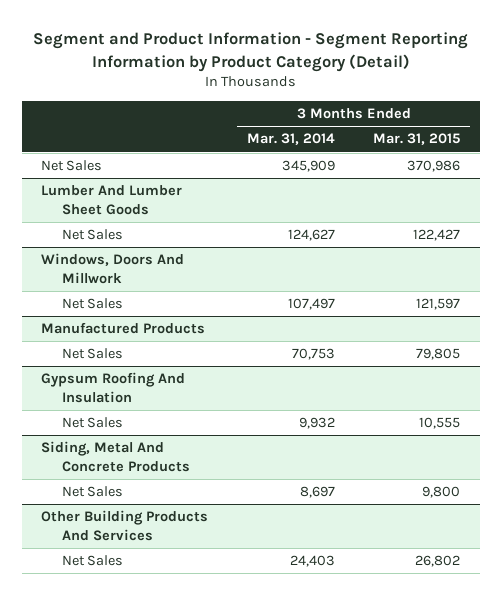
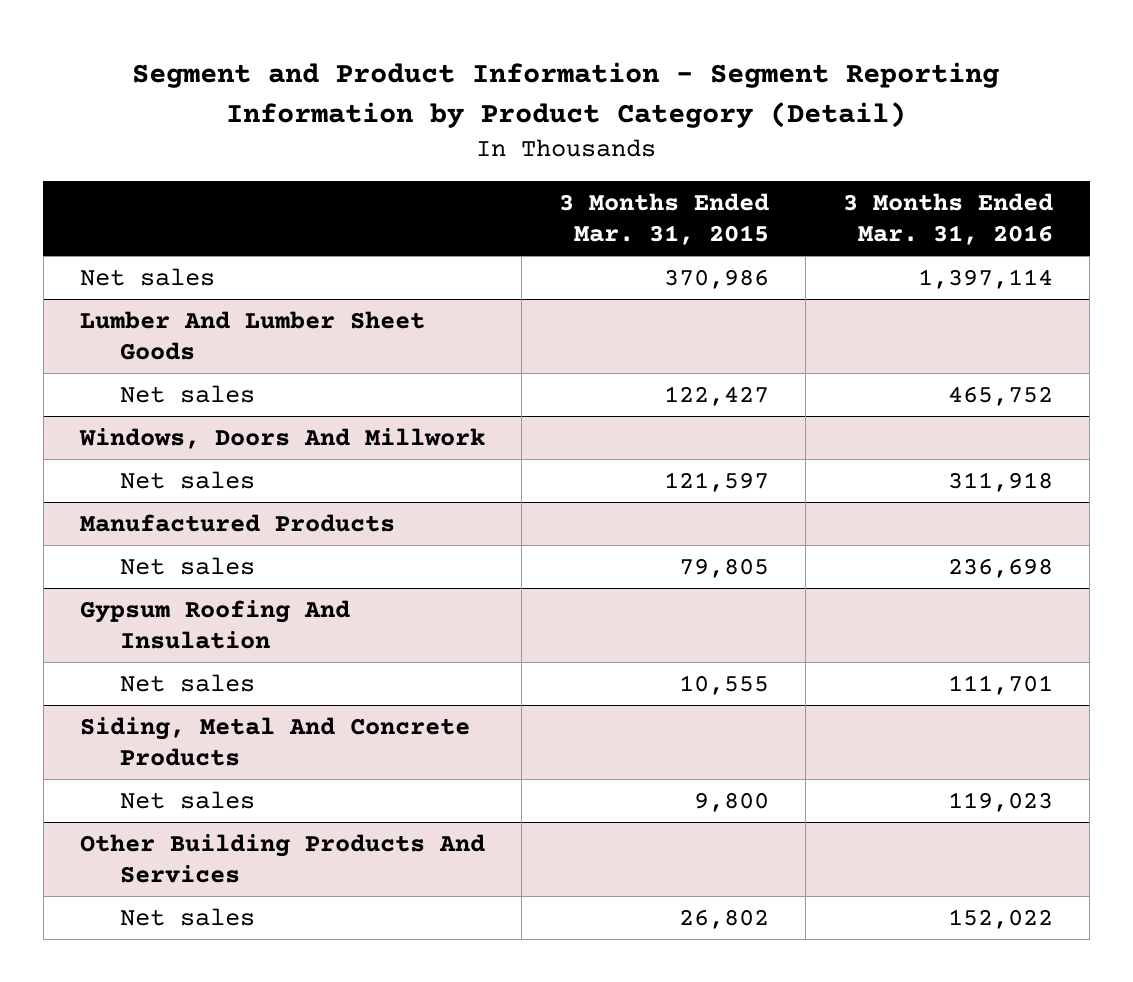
[246,133,335,146] Mar. 31, 2014 -> none
none -> [842,192,1053,246] 3 Months Ended Mar. 31, 2016
[41,160,103,172] Net Sales -> [80,267,216,286] Net sales
[62,229,124,241] Net Sales -> [119,384,255,403] Net sales
[62,298,124,310] Net Sales -> [119,470,255,489] Net sales
[62,348,124,360] Net Sales -> [119,556,255,575] Net sales
[62,417,124,429] Net Sales -> [119,673,255,692] Net sales
[62,486,124,498] Net Sales -> [119,790,255,809] Net sales
[62,555,124,567] Net Sales -> [119,907,255,926] Net sales

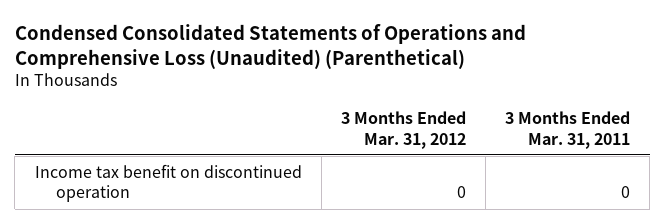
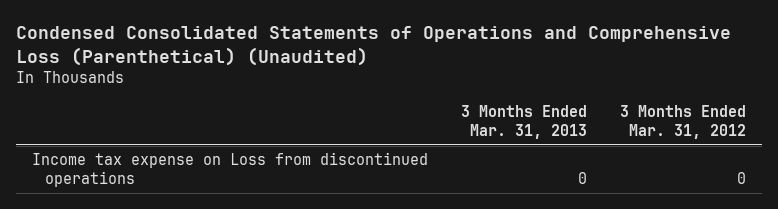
[14,23,526,69] Condensed Consolidated Statements of Operations and Comprehensive Loss (Unaudited) (Parenthetical) -> [15,26,731,66] Condensed Consolidated Statements of Operations and Comprehensive Loss (Parenthetical) (Unaudited)
[504,111,630,149] 3 Months Ended Mar. 31, 2011 -> none
none -> [461,105,588,140] 3 Months Ended Mar. 31, 2013
[34,164,302,203] Income tax benefit on discontinued operation -> [32,152,429,188] Income tax expense on Loss from discontinued operations

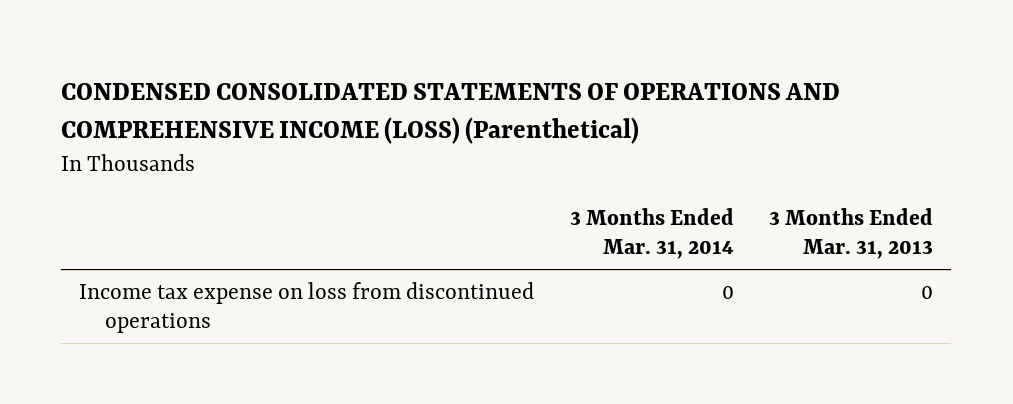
[15,26,731,66] Condensed Consolidated Statements of Operations and Comprehensive Loss (Parenthetical) (Unaudited) -> [61,82,841,144] CONDENSED CONSOLIDATED STATEMENTS OF OPERATIONS AND COMPREHENSIVE INCOME (LOSS) (Parenthetical)
[620,105,747,140] 3 Months Ended Mar. 31, 2012 -> none
none -> [569,207,734,260] 3 Months Ended Mar. 31, 2014
[32,152,429,188] Income tax expense on Loss from discontinued operations -> [79,282,535,334] Income tax expense on loss from discontinued operations

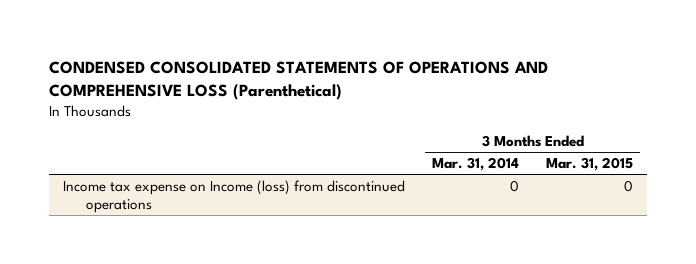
[61,82,841,144] CONDENSED CONSOLIDATED STATEMENTS OF OPERATIONS AND COMPREHENSIVE INCOME (LOSS) (Parenthetical) -> [49,60,549,100] CONDENSED CONSOLIDATED STATEMENTS OF OPERATIONS AND COMPREHENSIVE LOSS (Parenthetical)
[769,207,934,260] 3 Months Ended Mar. 31, 2013 -> none
none -> [546,157,634,172] Mar. 31, 2015
[79,282,535,334] Income tax expense on loss from discontinued operations -> [62,179,405,213] Income tax expense on Income (loss) from discontinued operations

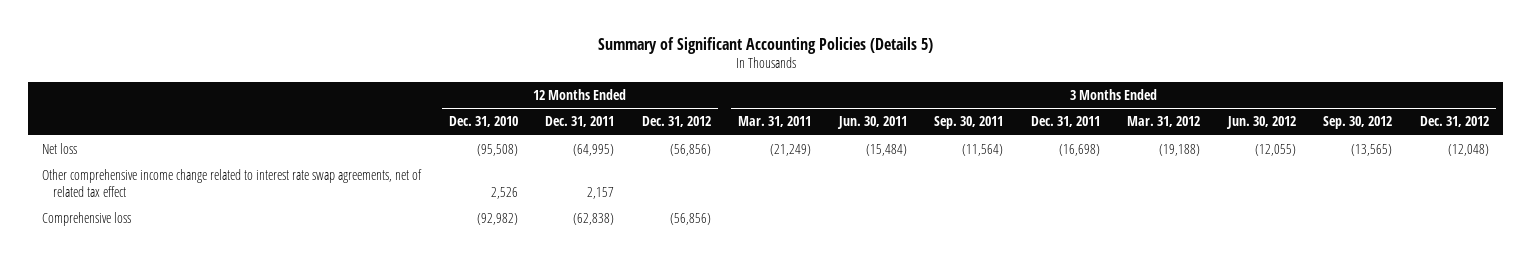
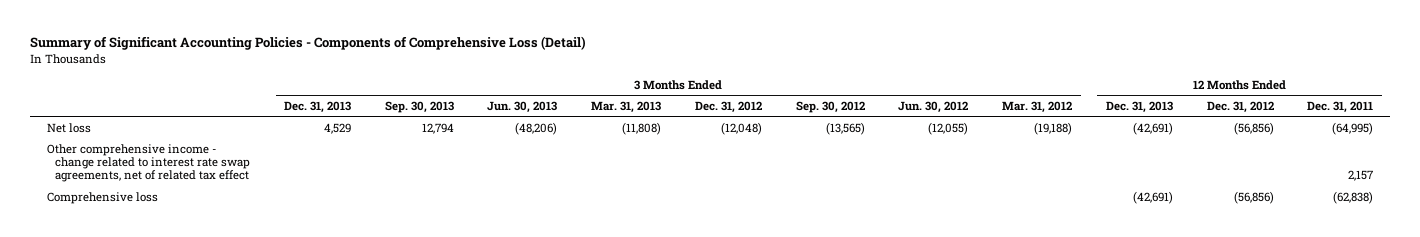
[597,36,933,54] Summary of Significant Accounting Policies (Details 5) -> [29,36,586,51] Summary of Significant Accounting Policies - Components of Comprehensive Loss (Detail)
[448,116,518,128] Dec. 31, 2010 -> none
[738,116,812,128] Mar. 31, 2011 -> none
[836,116,907,130] Jun. 30, 2011 -> none
[934,116,1004,130] Sep. 30, 2011 -> none
[1030,116,1100,128] Dec. 31, 2011 -> none
none -> [283,100,351,113] Dec. 31, 2013
none -> [384,100,454,113] Sep. 30, 2013
none -> [487,100,558,113] Jun. 30, 2013
none -> [591,100,662,113] Mar. 31, 2013
none -> [1105,100,1173,113] Dec. 31, 2013
[42,169,423,197] Other comprehensive income change related to interest rate swap agreements, net of related tax effect -> [46,143,251,183] Other comprehensive income - change related to interest rate swap agreements, net of related tax effect

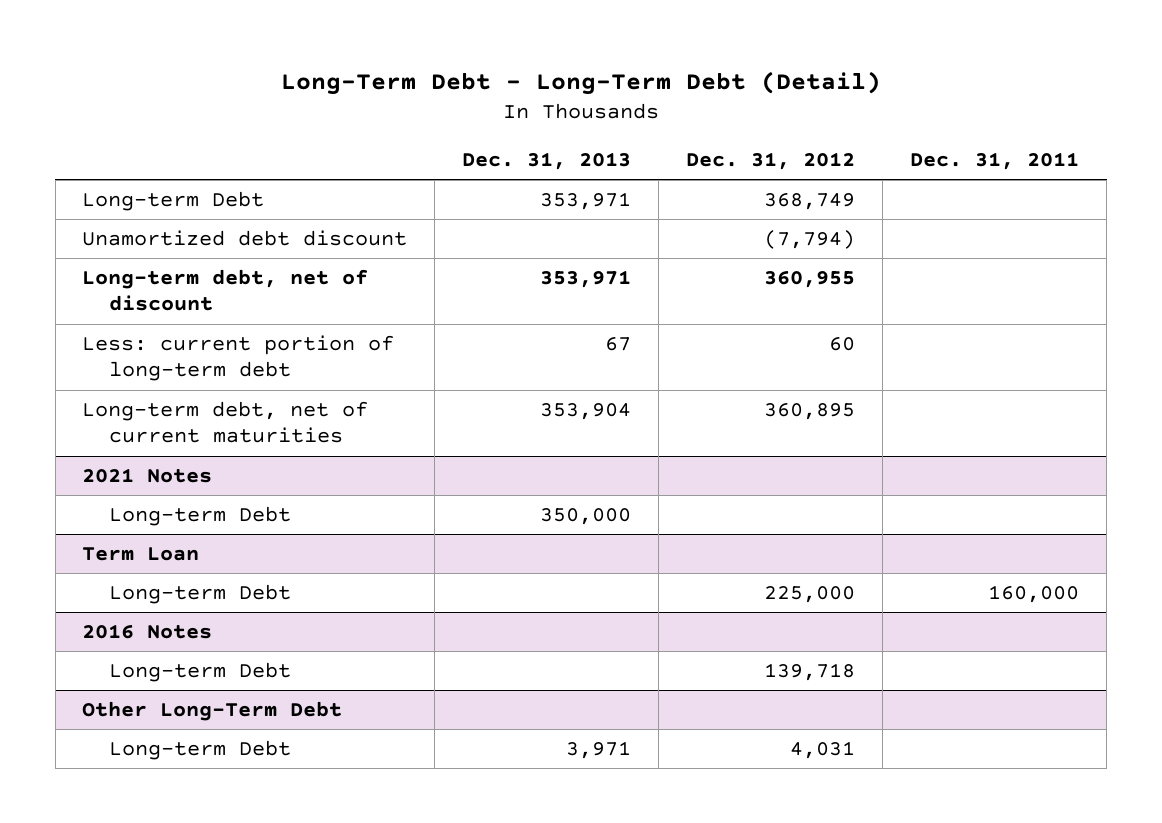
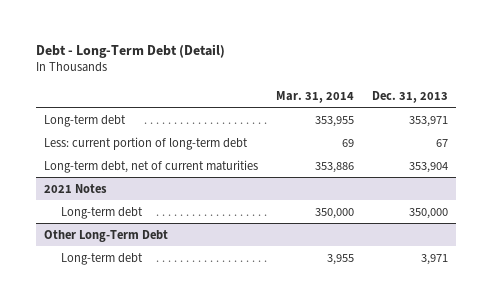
[280,70,881,95] Long-Term Debt - Long-Term Debt (Detail) -> [35,43,225,58] Debt - Long-Term Debt (Detail)
[686,152,856,171] Dec. 31, 2012 -> none
[910,152,1080,171] Dec. 31, 2011 -> none
none -> [275,90,354,103] Mar. 31, 2014
[82,190,265,211] Long-term Debt -> none
[82,229,408,246] Unamortized debt discount -> none
[82,268,369,312] Long-term debt, net of discount -> [44,114,127,127] Long-term debt
[82,546,200,561] Term Loan -> none
[108,583,291,604] Long-term Debt -> none
[82,623,213,639] 2016 Notes -> none
[108,661,291,682] Long-term Debt -> none
[108,505,291,526] Long-term Debt -> [61,206,144,219] Long-term debt
[108,739,291,760] Long-term Debt -> [61,252,144,265] Long-term debt

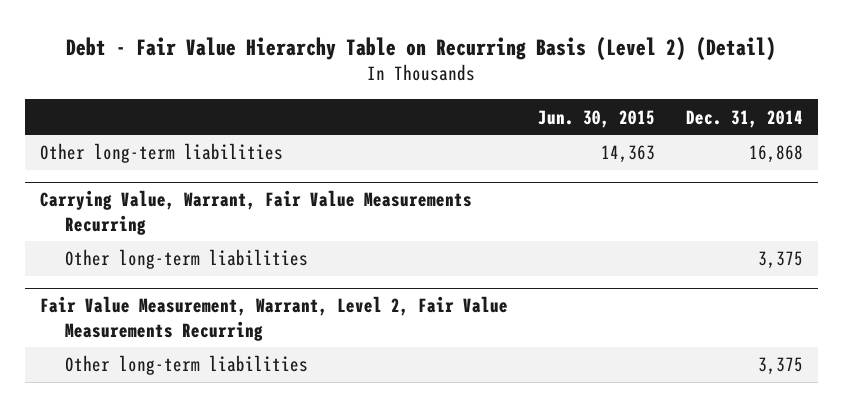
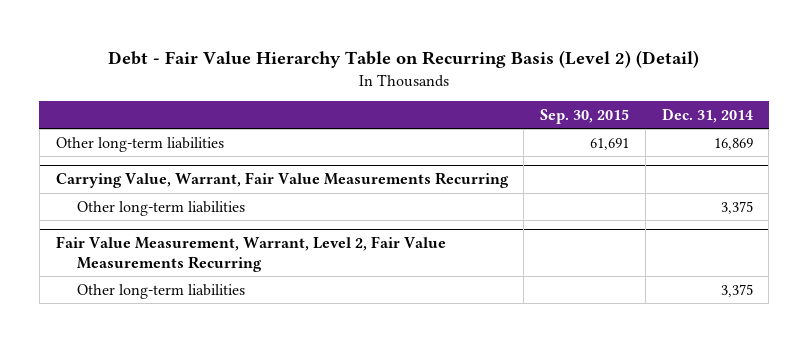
[538,109,656,128] Jun. 30, 2015 -> none
none -> [540,109,630,125] Sep. 30, 2015
[748,145,803,164] 16,868 -> [713,137,753,150] 16,869

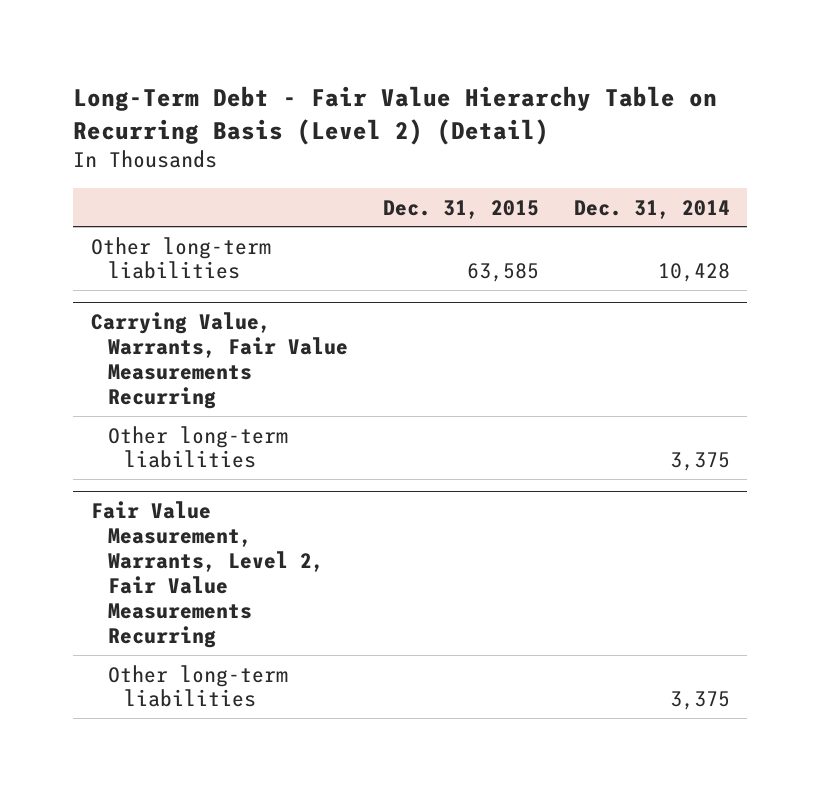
[108,50,700,69] Debt - Fair Value Hierarchy Table on Recurring Basis (Level 2) (Detail) -> [73,86,718,145] Long-Term Debt - Fair Value Hierarchy Table on Recurring Basis (Level 2) (Detail)
[540,109,630,125] Sep. 30, 2015 -> none
none -> [382,199,539,219] Dec. 31, 2015
[713,137,753,150] 16,869 -> [657,263,730,283] 10,428
[55,172,509,189] Carrying Value, Warrant, Fair Value Measurements Recurring -> [90,312,348,409] Carrying Value, Warrants, Fair Value Measurements Recurring
[55,236,446,272] Fair Value Measurement, Warrant, Level 2, Fair Value Measurements Recurring -> [90,501,324,648] Fair Value Measurement, Warrants, Level 2, Fair Value Measurements Recurring

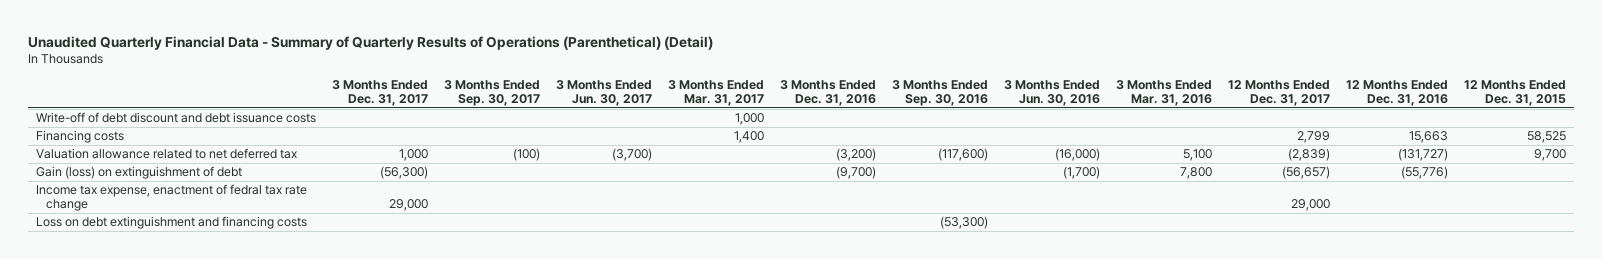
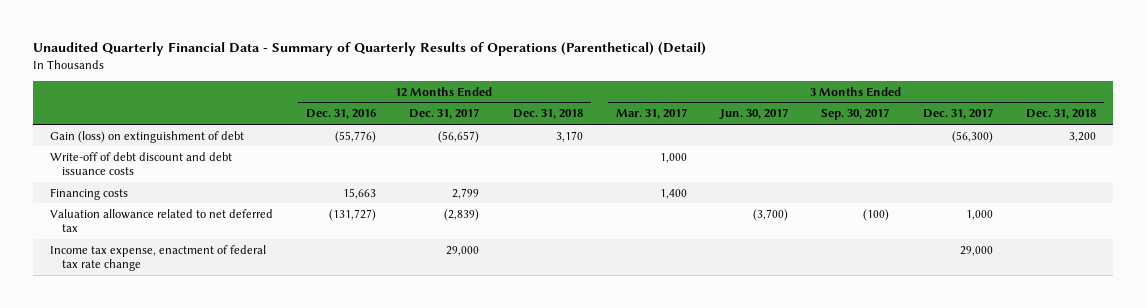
[779,80,876,107] 3 Months Ended Dec. 31, 2016 -> none
[891,80,988,107] 3 Months Ended Sep. 30, 2016 -> none
[1004,80,1101,107] 3 Months Ended Jun. 30, 2016 -> none
[1116,80,1213,107] 3 Months Ended Mar. 31, 2016 -> none
[1464,80,1567,107] 12 Months Ended Dec. 31, 2015 -> none
none -> [512,109,583,120] Dec. 31, 2018
none -> [1026,109,1097,120] Dec. 31, 2018
[35,166,242,180] Gain (loss) on extinguishment of debt -> [49,130,244,143] Gain (loss) on extinguishment of debt
[35,216,307,230] Loss on debt extinguishment and financing costs -> none
[35,184,307,212] Income tax expense, enactment of fedral tax rate change -> [49,244,266,272] Income tax expense, enactment of federal tax rate change

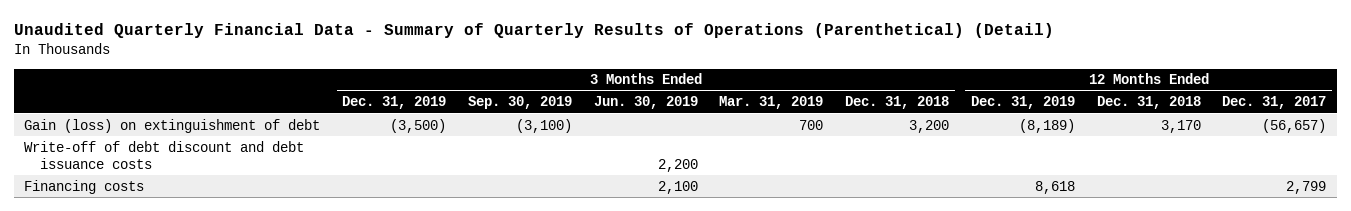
[306,109,377,120] Dec. 31, 2016 -> none
[615,108,687,120] Mar. 31, 2017 -> none
[719,108,789,121] Jun. 30, 2017 -> none
[821,108,890,121] Sep. 30, 2017 -> none
[922,108,993,120] Dec. 31, 2017 -> none
none -> [342,96,447,110] Dec. 31, 2019
none -> [467,96,572,110] Sep. 30, 2019
none -> [593,96,698,110] Jun. 30, 2019
none -> [719,96,824,110] Mar. 31, 2019
none -> [970,96,1075,110] Dec. 31, 2019
[49,208,273,233] Valuation allowance related to net deferred tax -> none
[49,244,266,272] Income tax expense, enactment of federal tax rate change -> none

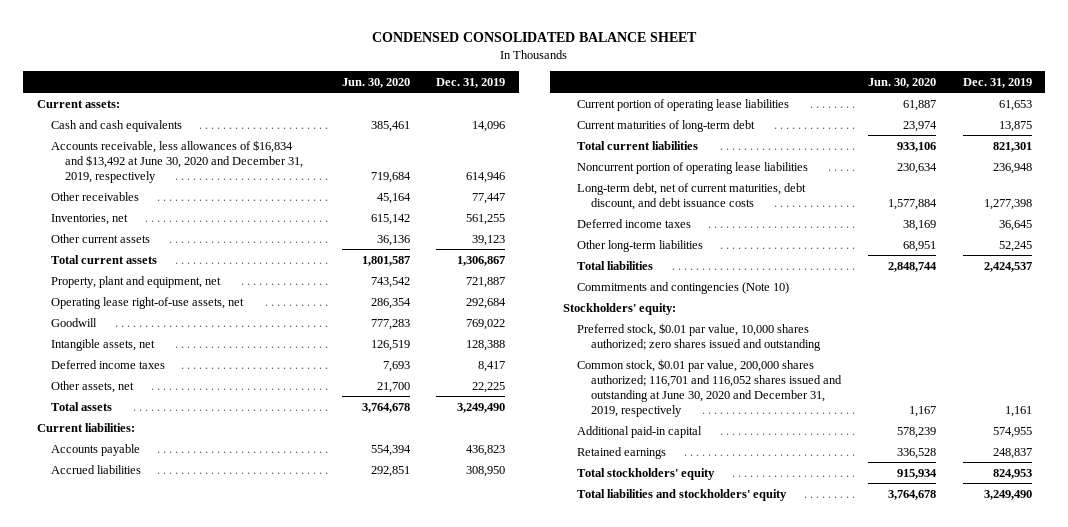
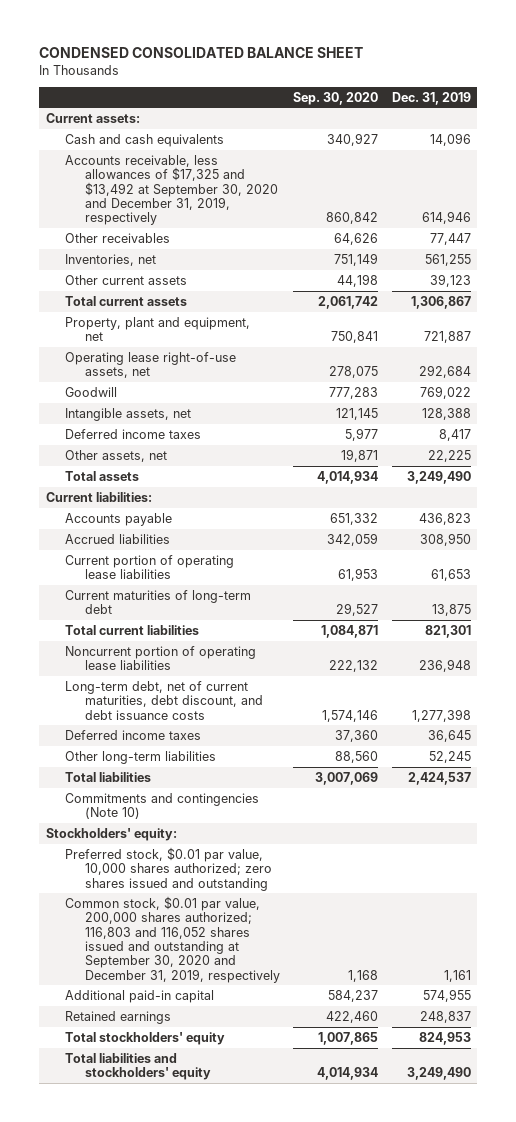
[341,77,410,88] Jun. 30, 2020 -> none
none -> [293,91,379,105] Sep. 30, 2020
[50,139,303,183] Accounts receivable, less allowances of $16,834 and $13,492 at June 30, 2020 and December 31, 2019, respectively -> [65,154,278,226] Accounts receivable, less allowances of $17,325 and $13,492 at September 30, 2020 and December 31, 2019, respectively
[577,358,843,417] Common stock, $0.01 par value, 200,000 shares authorized; 116,701 and 116,052 shares issued and outstanding at June 30, 2020 and December 31, 2019, respectively -> [65,895,280,983] Common stock, $0.01 par value, 200,000 shares authorized; 116,803 and 116,052 shares issued and outstanding at September 30, 2020 and December 31, 2019, respectively

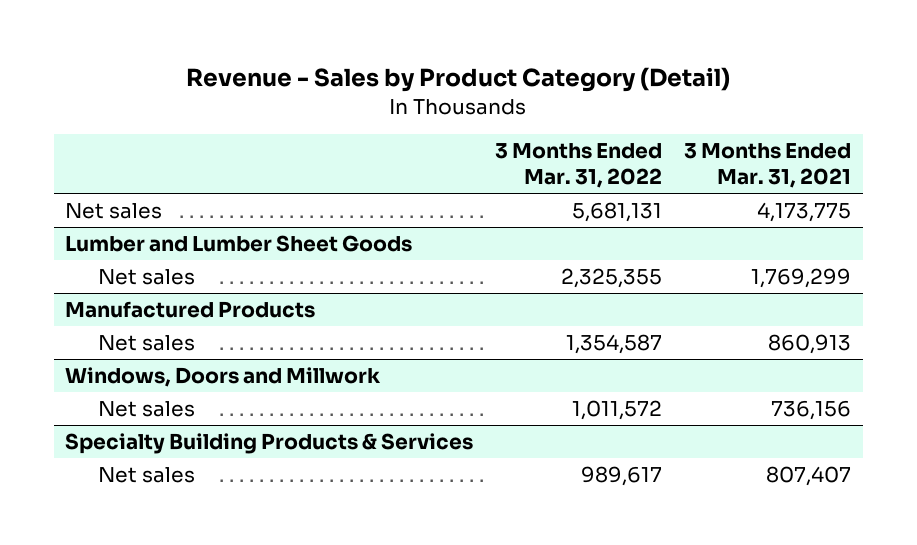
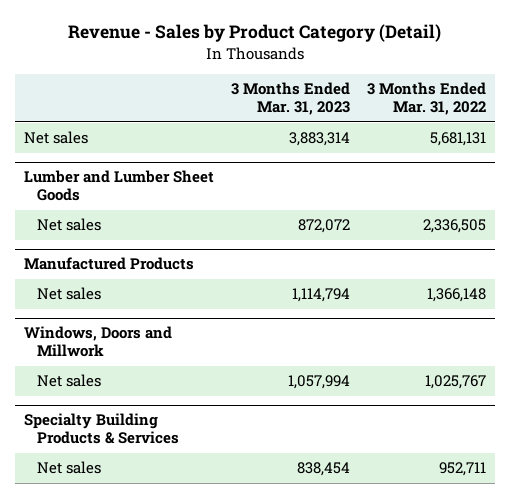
[684,143,852,188] 3 Months Ended Mar. 31, 2021 -> none
none -> [231,82,351,116] 3 Months Ended Mar. 31, 2023
[561,268,663,289] 2,325,355 -> [423,219,487,234] 2,336,505
[566,334,663,355] 1,354,587 -> [427,288,487,303] 1,366,148
[572,400,663,421] 1,011,572 -> [425,375,487,390] 1,025,767
[581,466,663,487] 989,617 -> [439,462,487,477] 952,711

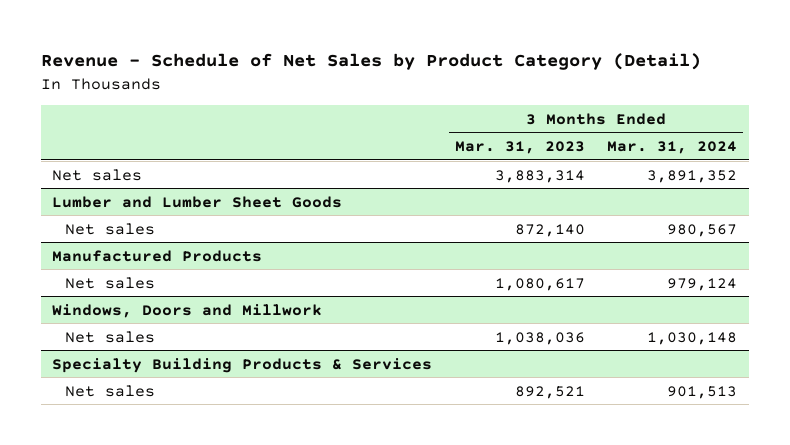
[68,24,442,43] Revenue - Sales by Product Category (Detail) -> [40,53,701,71] Revenue - Schedule of Net Sales by Product Category (Detail)
[367,82,487,116] 3 Months Ended Mar. 31, 2022 -> none
none -> [607,141,738,155] Mar. 31, 2024
[298,219,351,234] 872,072 -> [514,223,585,237] 872,140
[292,288,351,303] 1,114,794 -> [494,277,585,291] 1,080,617
[288,375,351,390] 1,057,994 -> [494,331,585,345] 1,038,036
[297,462,351,477] 838,454 -> [514,385,585,399] 892,521

